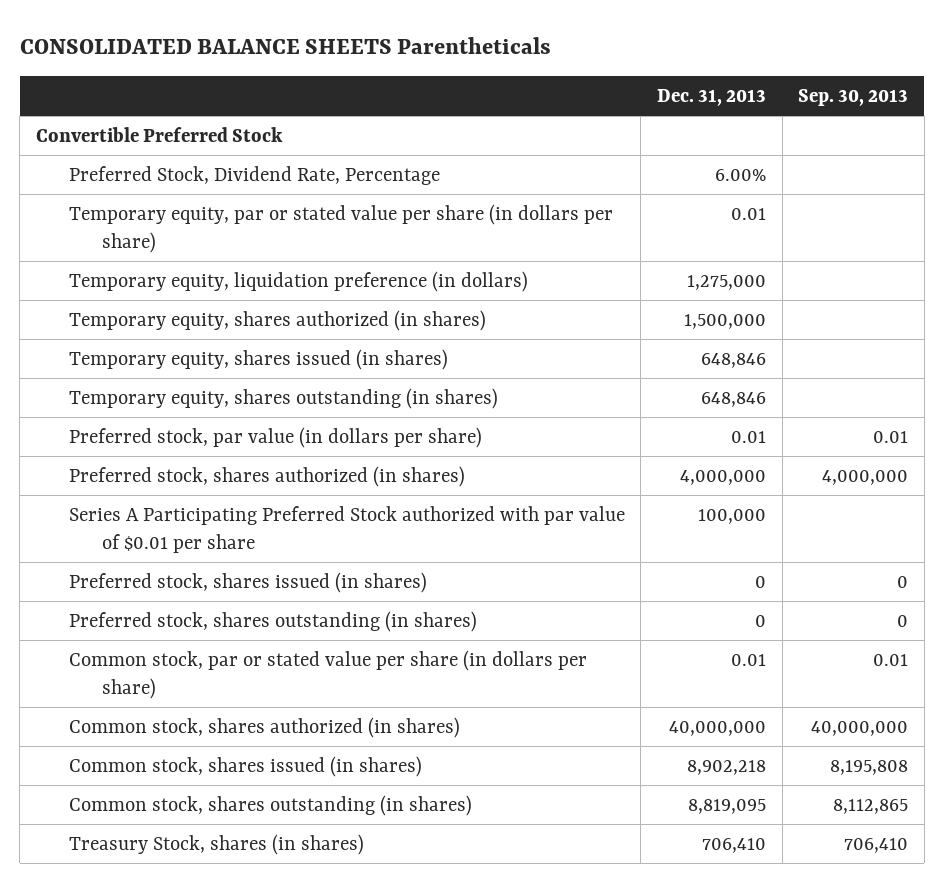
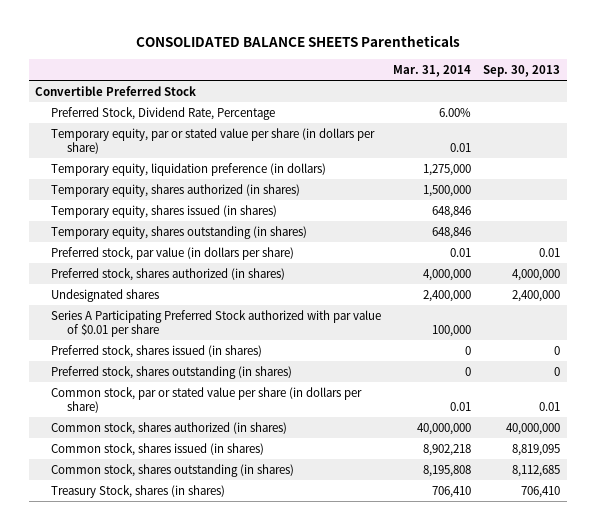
[656,89,766,107] Dec. 31, 2013 -> none
none -> [393,64,472,77] Mar. 31, 2014
none -> [51,288,160,302] Undesignated shares
[830,759,909,775] 8,195,808 -> [512,443,561,456] 8,819,095
[833,798,909,814] 8,112,865 -> [512,464,561,477] 8,112,685

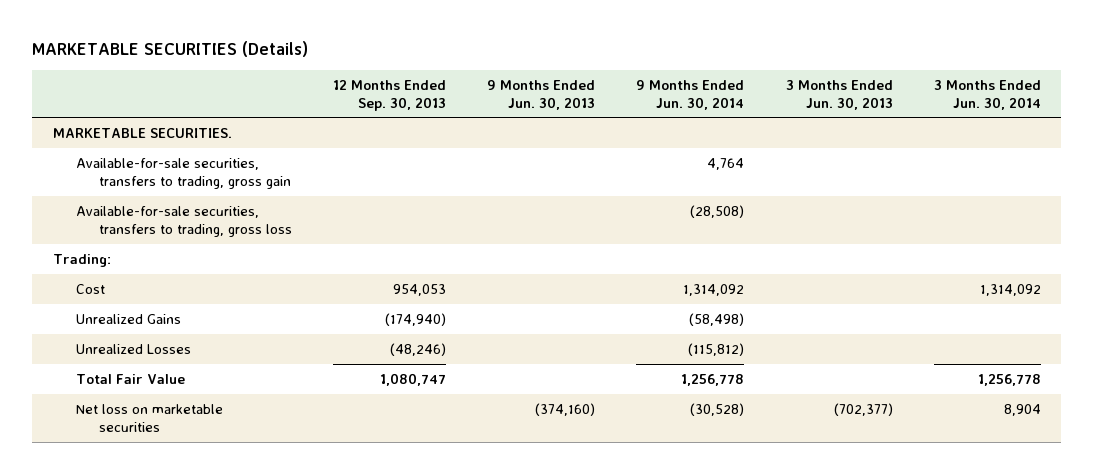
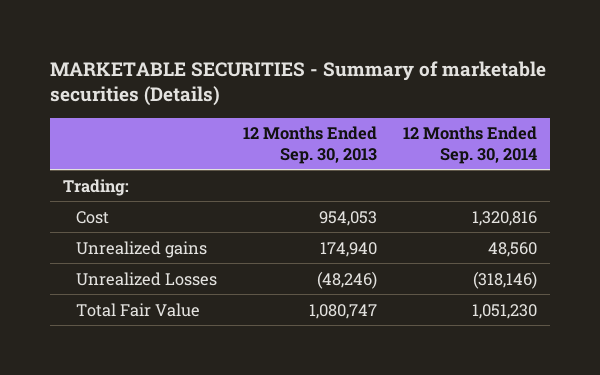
[32,41,309,58] MARKETABLE SECURITIES (Details) -> [50,60,547,107] MARKETABLE SECURITIES - Summary of marketable securities (Details)
[487,79,596,110] 9 Months Ended Jun. 30, 2013 -> none
[636,79,745,110] 9 Months Ended Jun. 30, 2014 -> none
[785,79,893,110] 3 Months Ended Jun. 30, 2013 -> none
[933,79,1041,110] 3 Months Ended Jun. 30, 2014 -> none
none -> [402,126,537,164] 12 Months Ended Sep. 30, 2014
[52,127,232,138] MARKETABLE SECURITIES. -> none
[75,157,291,189] Available-for-sale securities, transfers to trading, gross gain -> none
[75,205,292,237] Available-for-sale securities, transfers to trading, gross loss -> none
[75,313,181,324] Unrealized Gains -> [76,240,208,258] Unrealized gains
[384,312,446,326] (174,940) -> [320,241,378,257] 174,940
[75,403,223,432] Net loss on marketable securities -> none

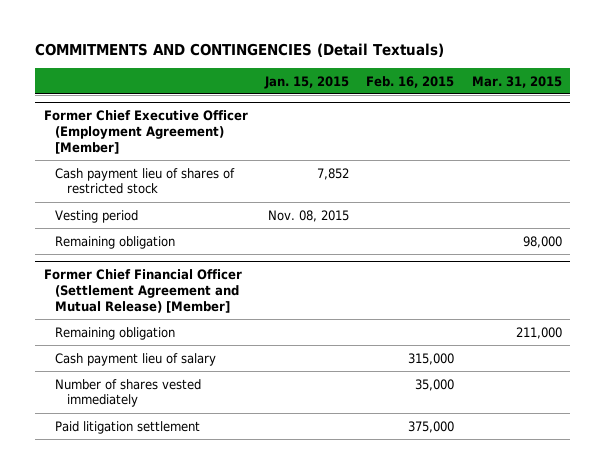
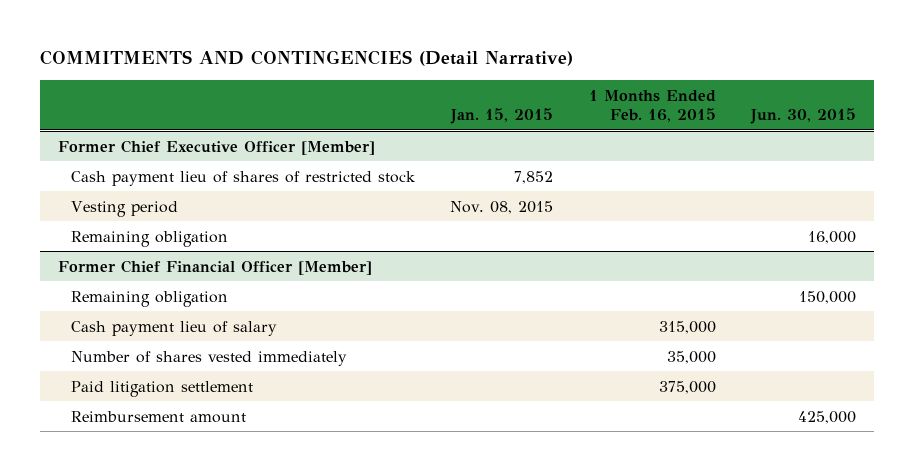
[35,43,445,58] COMMITMENTS AND CONTINGENCIES (Detail Textuals) -> [39,50,573,67] COMMITMENTS AND CONTINGENCIES (Detail Narrative)
[366,75,455,88] Feb. 16, 2015 -> none
[471,75,562,88] Mar. 31, 2015 -> none
none -> [588,90,716,122] 1 Months Ended Feb. 16, 2015
none -> [750,107,857,124] Jun. 30, 2015
[43,110,248,155] Former Chief Executive Officer (Employment Agreement) [Member] -> [57,139,375,155] Former Chief Executive Officer [Member]
[43,269,242,314] Former Chief Financial Officer (Settlement Agreement and Mutual Release) [Member] -> [57,259,372,275] Former Chief Financial Officer [Member]
none -> [70,410,246,423] Reimbursement amount

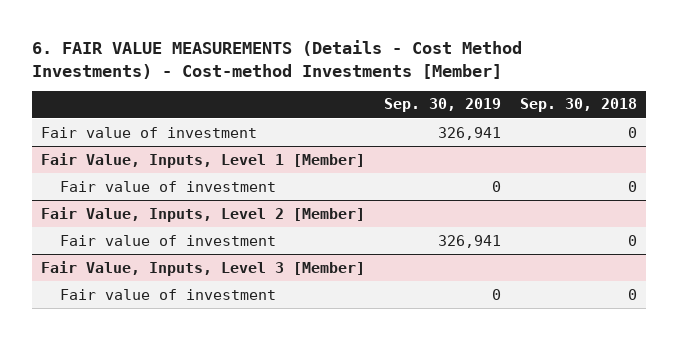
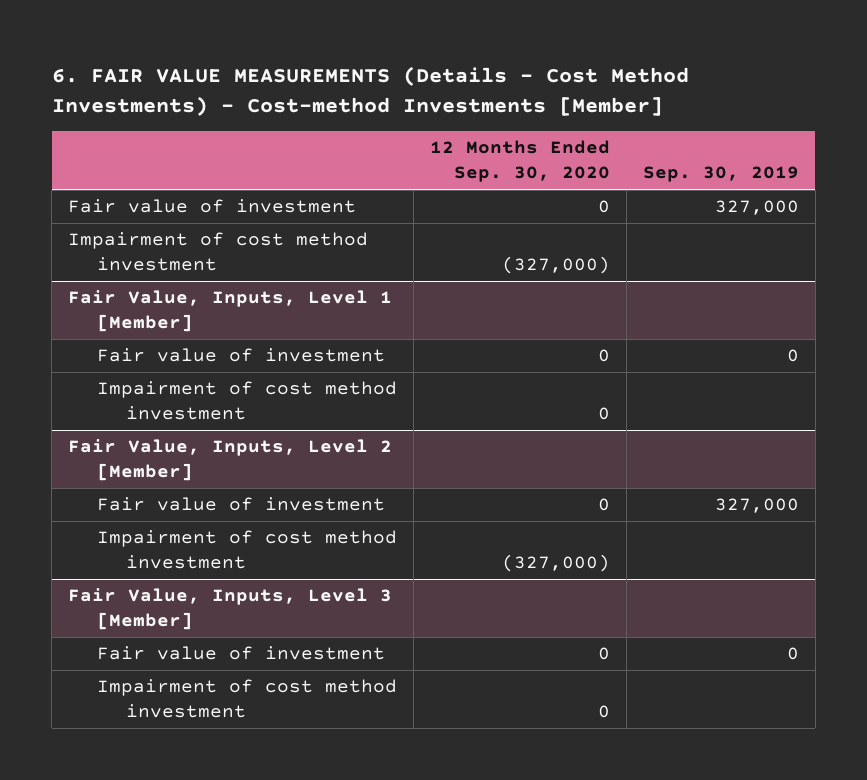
[519,98,637,113] Sep. 30, 2018 -> none
none -> [429,140,610,183] 12 Months Ended Sep. 30, 2020
[438,126,502,140] 326,941 -> [714,200,799,216] 327,000
none -> [68,232,369,272] Impairment of cost method investment
none -> [96,381,397,421] Impairment of cost method investment
[438,234,502,248] 326,941 -> [714,498,799,514] 327,000
none -> [96,530,397,570] Impairment of cost method investment
none -> [96,679,397,719] Impairment of cost method investment

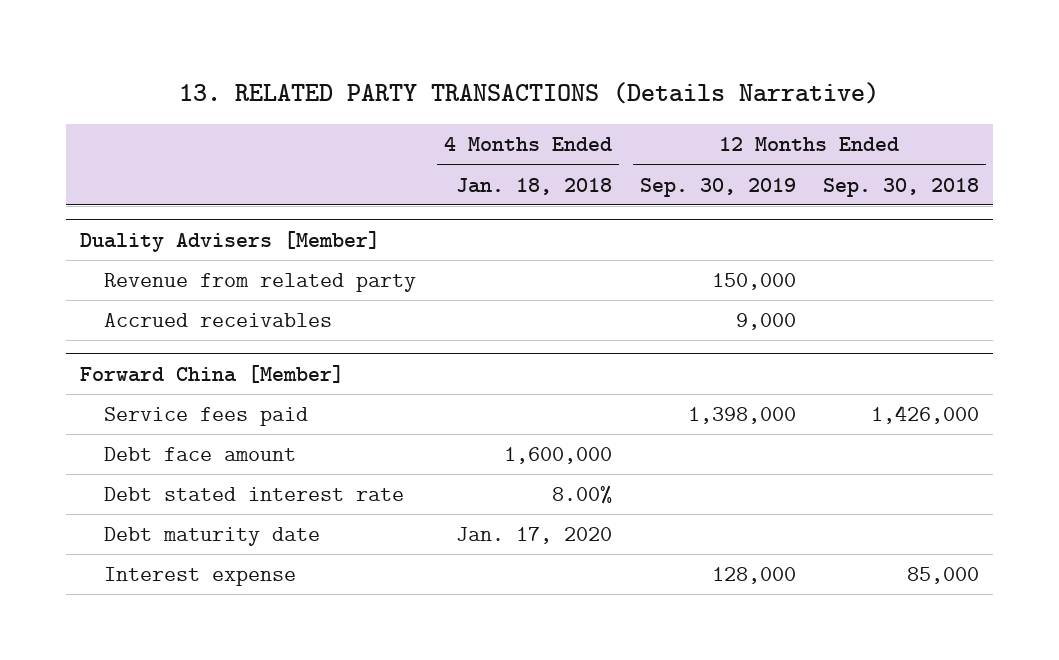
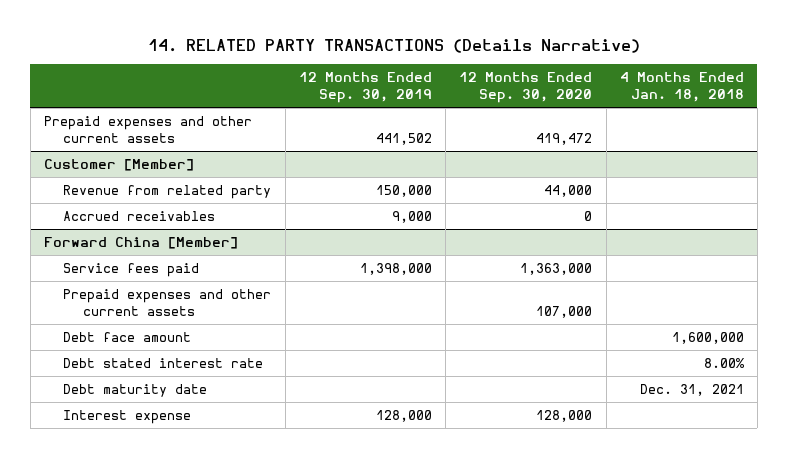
[179,82,880,105] 13. RELATED PARTY TRANSACTIONS (Details Narrative) -> [147,38,640,53] 14. RELATED PARTY TRANSACTIONS (Details Narrative)
[823,177,980,197] Sep. 30, 2018 -> none
none -> [459,72,593,103] 12 Months Ended Sep. 30, 2020
none -> [43,116,252,144] Prepaid expenses and other current assets
[79,230,380,252] Duality Advisers [Member] -> [43,159,194,172] Customer [Member]
none -> [63,289,272,317] Prepaid expenses and other current assets
[456,527,613,545] Jan. 17, 2020 -> [639,384,744,397] Dec. 31, 2021

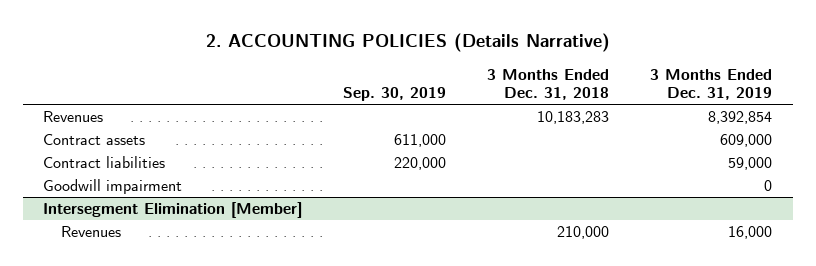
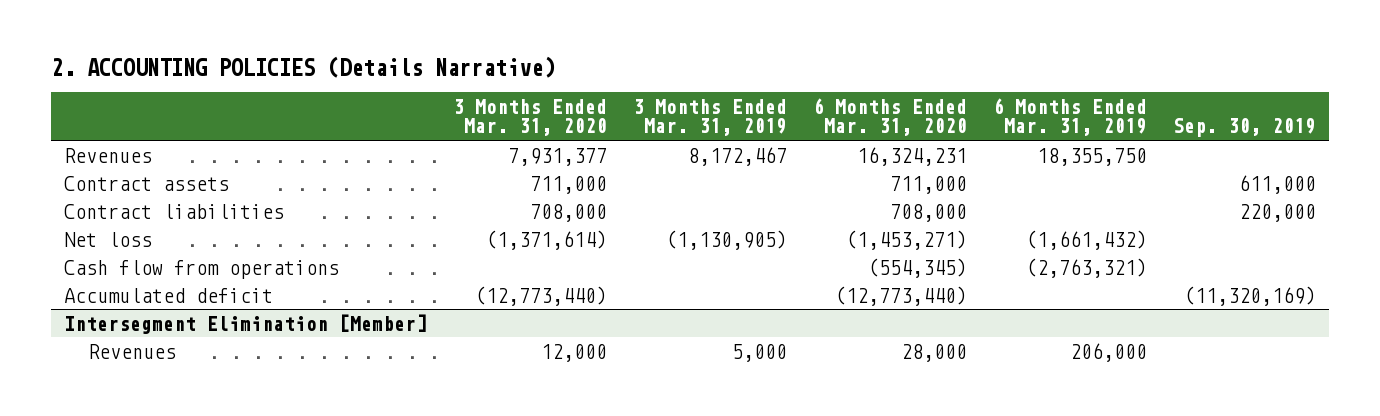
[487,68,610,101] 3 Months Ended Dec. 31, 2018 -> none
[650,68,773,101] 3 Months Ended Dec. 31, 2019 -> none
none -> [452,98,607,137] 3 Months Ended Mar. 31, 2020
none -> [632,98,787,137] 3 Months Ended Mar. 31, 2019
none -> [812,97,967,137] 6 Months Ended Mar. 31, 2020
none -> [993,97,1148,137] 6 Months Ended Mar. 31, 2019
[43,179,183,195] Goodwill impairment -> none
none -> [63,231,152,247] Net loss
none -> [63,259,339,279] Cash flow from operations
none -> [63,287,273,303] Accumulated deficit

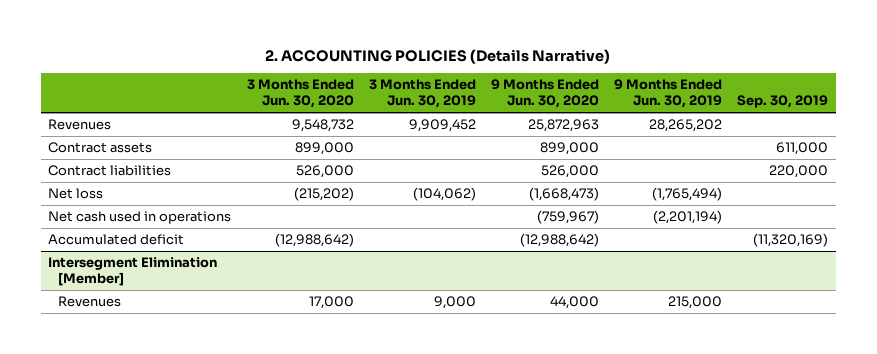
[452,98,607,137] 3 Months Ended Mar. 31, 2020 -> none
[632,98,787,137] 3 Months Ended Mar. 31, 2019 -> none
[812,97,967,137] 6 Months Ended Mar. 31, 2020 -> none
[993,97,1148,137] 6 Months Ended Mar. 31, 2019 -> none
none -> [246,79,354,109] 3 Months Ended Jun. 30, 2020
none -> [368,79,476,109] 3 Months Ended Jun. 30, 2019
none -> [490,79,599,109] 9 Months Ended Jun. 30, 2020
none -> [614,79,723,109] 9 Months Ended Jun. 30, 2019
[63,259,339,279] Cash flow from operations -> [48,211,232,225] Net cash used in operations

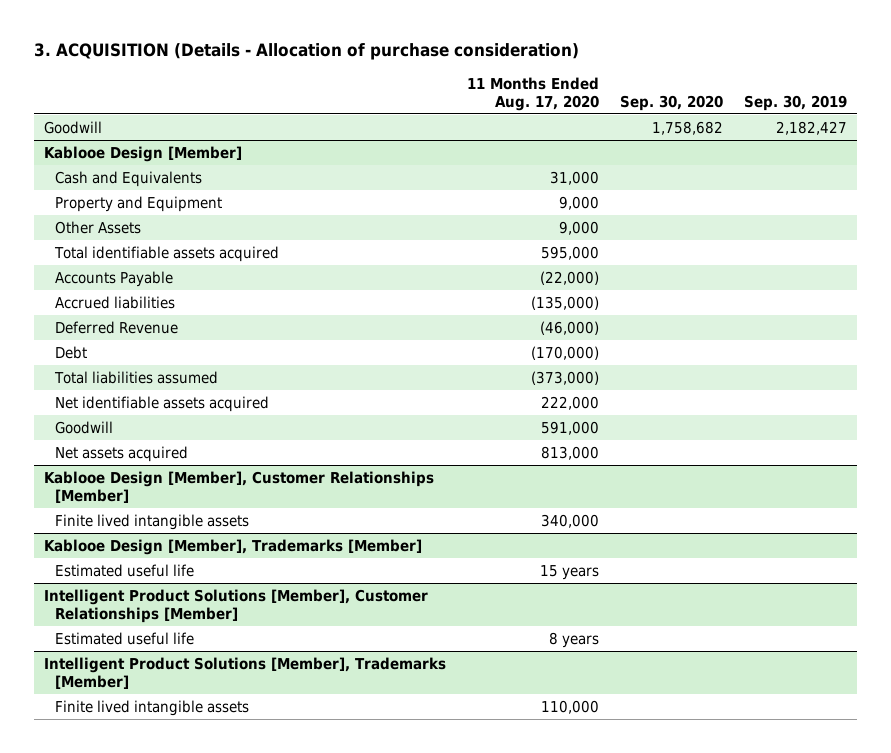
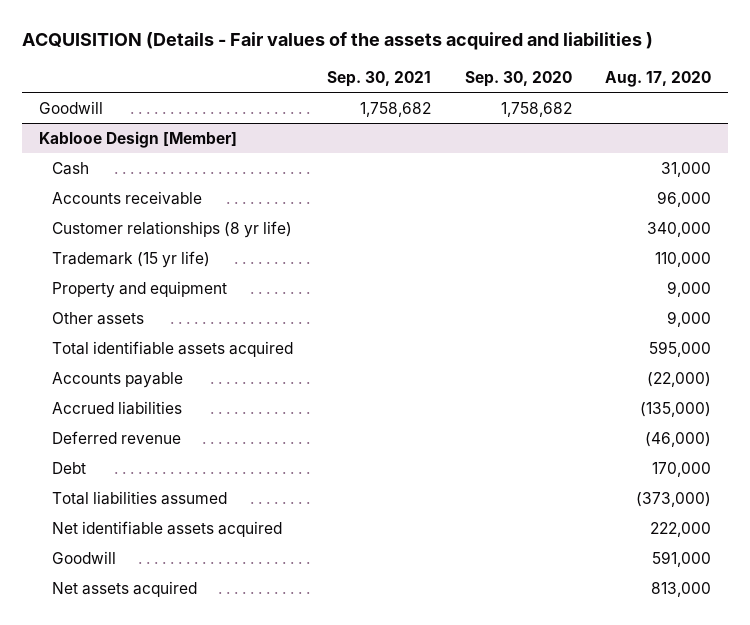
[33,43,579,61] 3. ACQUISITION (Details - Allocation of purchase consideration) -> [22,32,654,51] ACQUISITION (Details - Fair values of the assets acquired and liabilities )
[467,76,600,111] 11 Months Ended Aug. 17, 2020 -> none
[743,94,847,111] Sep. 30, 2019 -> none
none -> [326,70,431,87] Sep. 30, 2021
none -> [605,70,712,87] Aug. 17, 2020
[55,170,203,187] Cash and Equivalents -> [52,161,90,175] Cash
none -> [52,190,203,205] Accounts receivable
none -> [52,220,293,238] Customer relationships (8 yr life)
none -> [52,250,211,268] Trademark (15 yr life)
[55,195,223,212] Property and Equipment -> [52,280,228,298] Property and equipment
[55,220,142,234] Other Assets -> [52,311,145,325] Other assets
[55,270,174,287] Accounts Payable -> [52,371,184,388] Accounts payable
[55,320,179,334] Deferred Revenue -> [52,430,182,444] Deferred revenue
[44,470,435,503] Kablooe Design [Member], Customer Relationships [Member] -> none
[55,513,250,530] Finite lived intangible assets -> none
[44,538,423,555] Kablooe Design [Member], Trademarks [Member] -> none
[55,563,195,577] Estimated useful life -> none
[44,588,429,623] Intelligent Product Solutions [Member], Customer Relationships [Member] -> none
[55,631,195,645] Estimated useful life -> none
[44,656,447,689] Intelligent Product Solutions [Member], Trademarks [Member] -> none
[55,699,250,716] Finite lived intangible assets -> none

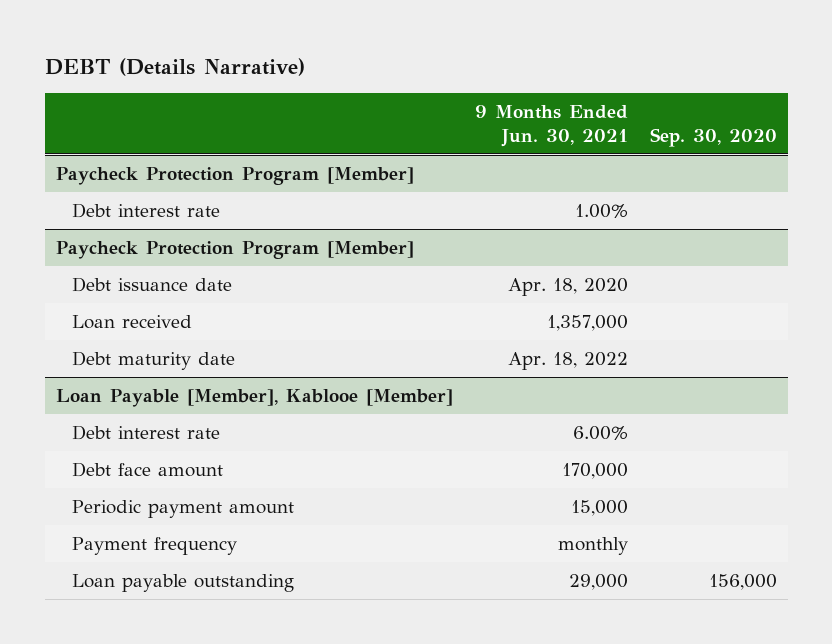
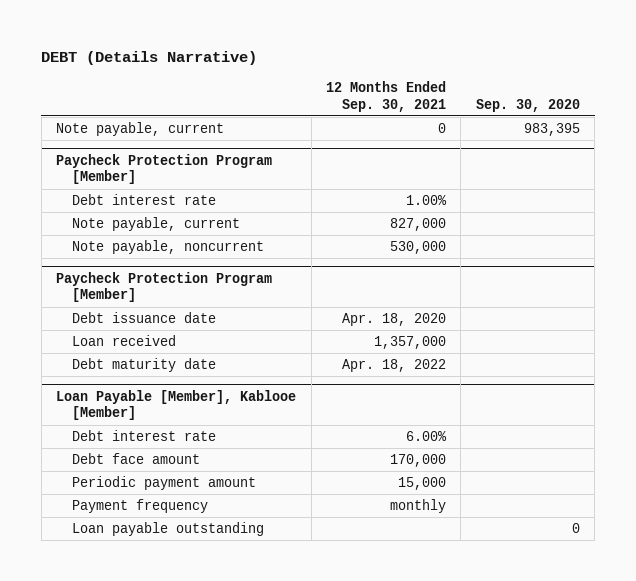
[474,104,628,147] 9 Months Ended Jun. 30, 2021 -> none
none -> [325,80,446,112] 12 Months Ended Sep. 30, 2021
none -> [56,122,225,137] Note payable, current
none -> [72,217,241,232] Note payable, current
none -> [72,240,265,255] Note payable, noncurrent
[708,573,777,590] 156,000 -> [571,523,580,534] 0

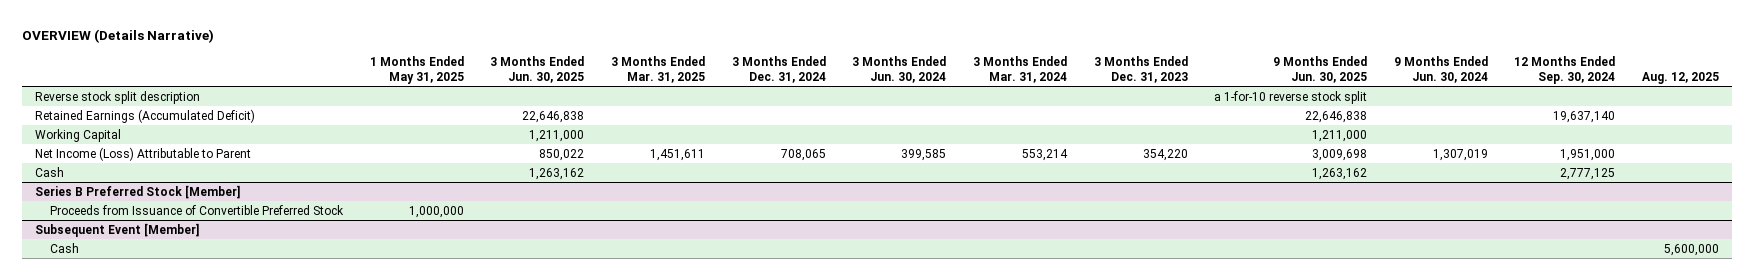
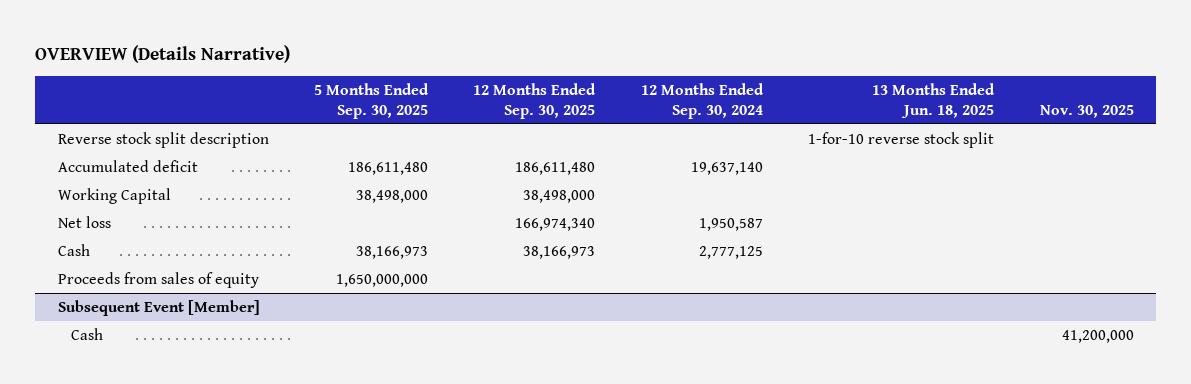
[369,56,464,84] 1 Months Ended May 31, 2025 -> none
[490,56,585,83] 3 Months Ended Jun. 30, 2025 -> none
[610,56,705,83] 3 Months Ended Mar. 31, 2025 -> none
[731,56,826,83] 3 Months Ended Dec. 31, 2024 -> none
[852,56,947,83] 3 Months Ended Jun. 30, 2024 -> none
[972,56,1067,83] 3 Months Ended Mar. 31, 2024 -> none
[1093,56,1188,83] 3 Months Ended Dec. 31, 2023 -> none
[1273,56,1368,83] 9 Months Ended Jun. 30, 2025 -> none
[1393,56,1488,83] 9 Months Ended Jun. 30, 2024 -> none
[1642,71,1720,84] Aug. 12, 2025 -> none
none -> [313,82,429,119] 5 Months Ended Sep. 30, 2025
none -> [473,82,597,119] 12 Months Ended Sep. 30, 2025
none -> [872,82,996,118] 13 Months Ended Jun. 18, 2025
none -> [1039,104,1134,118] Nov. 30, 2025
[35,108,256,123] Retained Earnings (Accumulated Deficit) -> [57,160,198,173] Accumulated deficit
[35,146,252,161] Net Income (Loss) Attributable to Parent -> [57,216,111,229] Net loss
[1560,148,1616,161] 1,951,000 -> [698,218,763,232] 1,950,587
[35,184,241,199] Series B Preferred Stock [Member] -> none
[50,204,345,215] Proceeds from Issuance of Convertible Preferred Stock -> none
none -> [57,272,259,289] Proceeds from sales of equity

